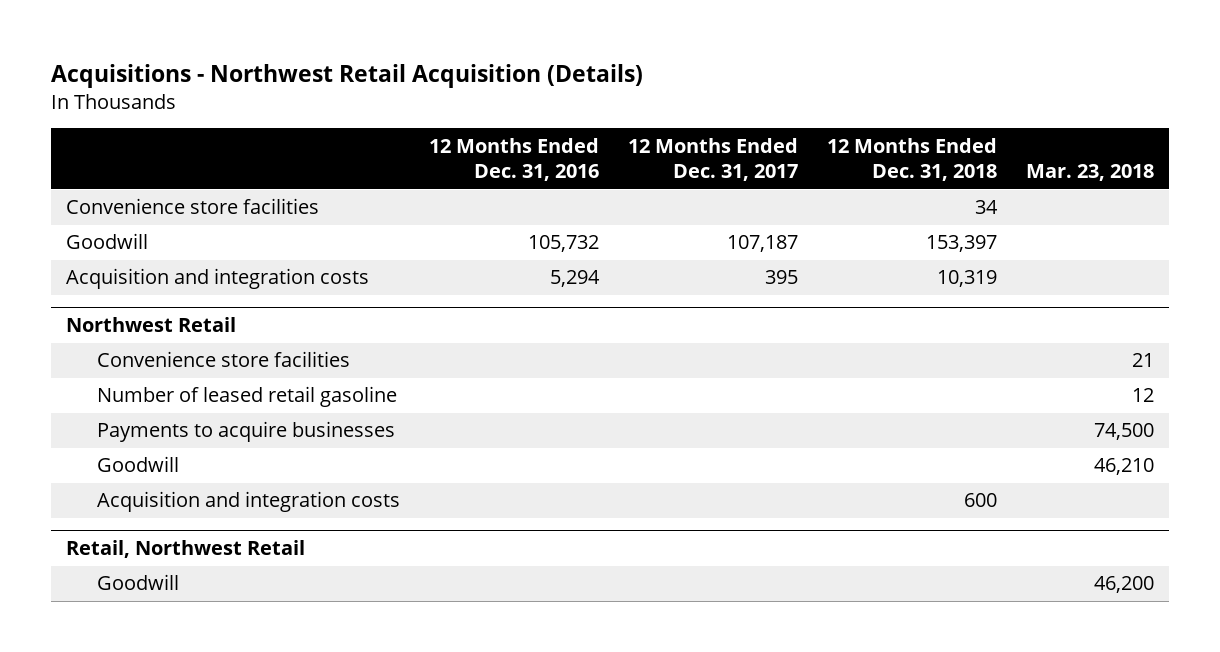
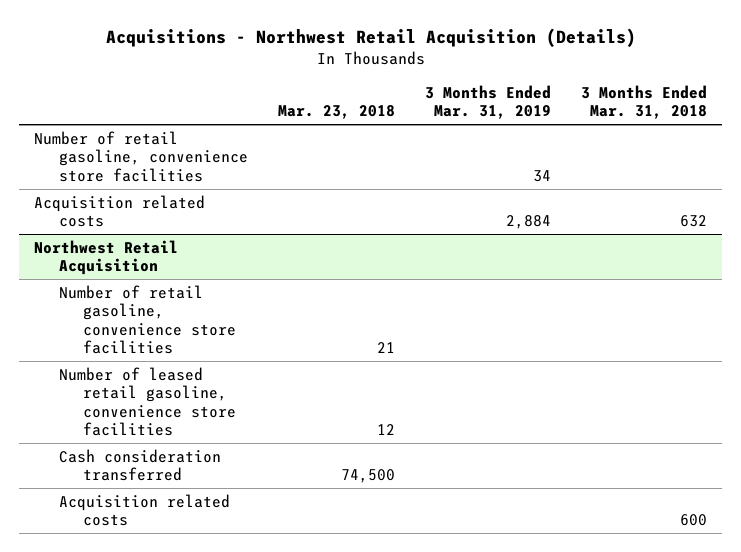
[428,137,599,182] 12 Months Ended Dec. 31, 2016 -> none
[627,137,798,182] 12 Months Ended Dec. 31, 2017 -> none
[826,137,997,182] 12 Months Ended Dec. 31, 2018 -> none
none -> [424,84,551,120] 3 Months Ended Mar. 31, 2019
none -> [581,84,708,120] 3 Months Ended Mar. 31, 2018
[66,233,149,250] Goodwill -> none
[96,456,179,473] Goodwill -> none
[66,540,306,559] Retail, Northwest Retail -> none
[96,574,179,591] Goodwill -> none
[66,198,320,215] Convenience store facilities -> [34,130,248,182] Number of retail gasoline, convenience store facilities
[66,268,370,290] Acquisition and integration costs -> [34,194,206,228] Acquisition related costs
[66,317,237,333] Northwest Retail -> [34,239,179,276] Northwest Retail Acquisition
[96,351,350,368] Convenience store facilities -> [58,284,236,355] Number of retail gasoline, convenience store facilities
[96,386,397,408] Number of leased retail gasoline -> [58,366,236,437] Number of leased retail gasoline, convenience store facilities
[96,421,395,443] Payments to acquire businesses -> [58,448,221,482] Cash consideration transferred
[96,491,400,513] Acquisition and integration costs -> [58,493,230,527] Acquisition related costs

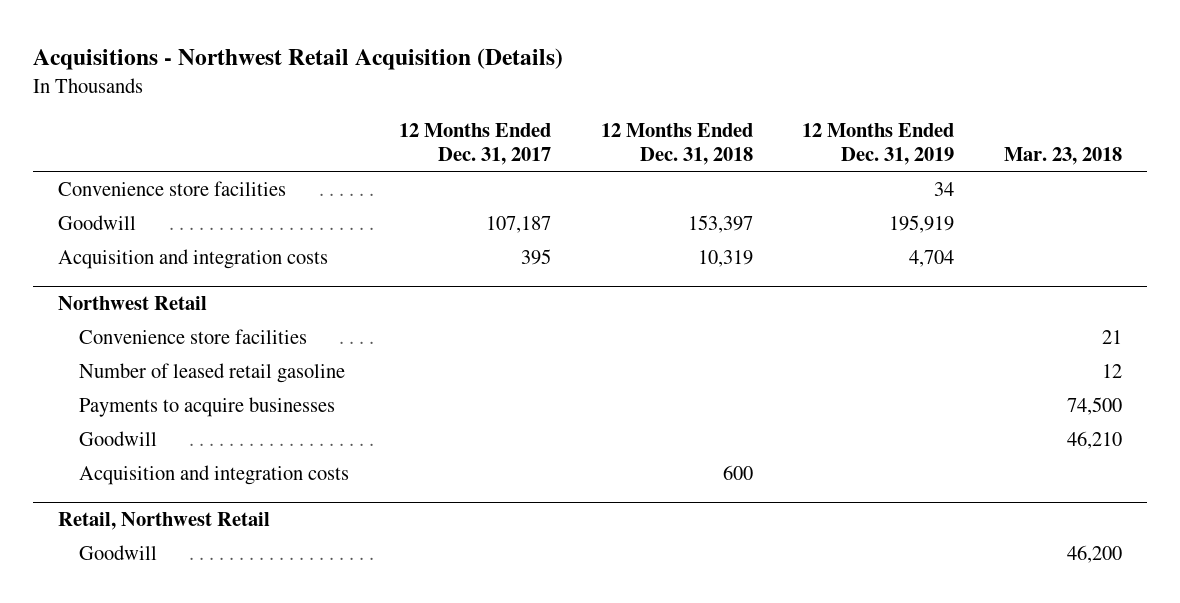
[424,84,551,120] 3 Months Ended Mar. 31, 2019 -> none
[581,84,708,120] 3 Months Ended Mar. 31, 2018 -> none
none -> [399,122,552,166] 12 Months Ended Dec. 31, 2017
none -> [600,122,753,166] 12 Months Ended Dec. 31, 2018
none -> [802,122,955,166] 12 Months Ended Dec. 31, 2019
[34,130,248,182] Number of retail gasoline, convenience store facilities -> [58,180,287,196] Convenience store facilities
none -> [58,214,137,230] Goodwill
[34,194,206,228] Acquisition related costs -> [58,248,329,269] Acquisition and integration costs
[34,239,179,276] Northwest Retail Acquisition -> [58,295,208,310] Northwest Retail
[58,284,236,355] Number of retail gasoline, convenience store facilities -> [79,328,308,344] Convenience store facilities
[58,366,236,437] Number of leased retail gasoline, convenience store facilities -> [79,362,346,383] Number of leased retail gasoline
[58,448,221,482] Cash consideration transferred -> [79,396,336,417] Payments to acquire businesses
none -> [79,430,158,446] Goodwill
[58,493,230,527] Acquisition related costs -> [79,464,350,485] Acquisition and integration costs
none -> [58,511,271,530] Retail, Northwest Retail
none -> [79,544,158,560] Goodwill

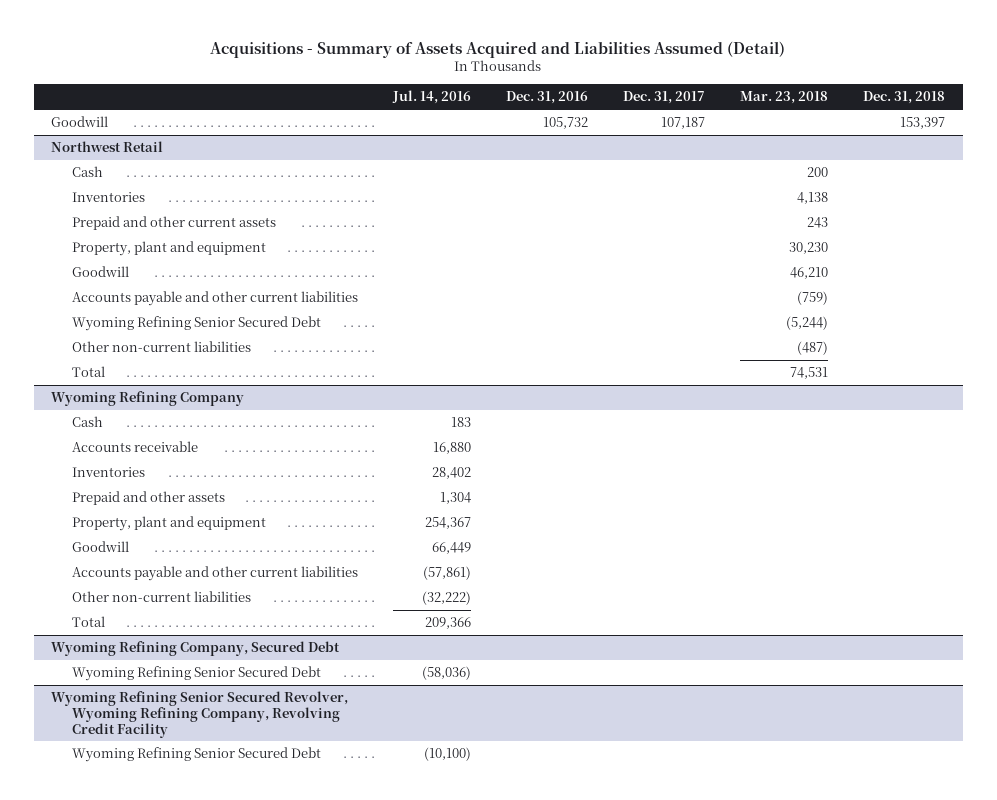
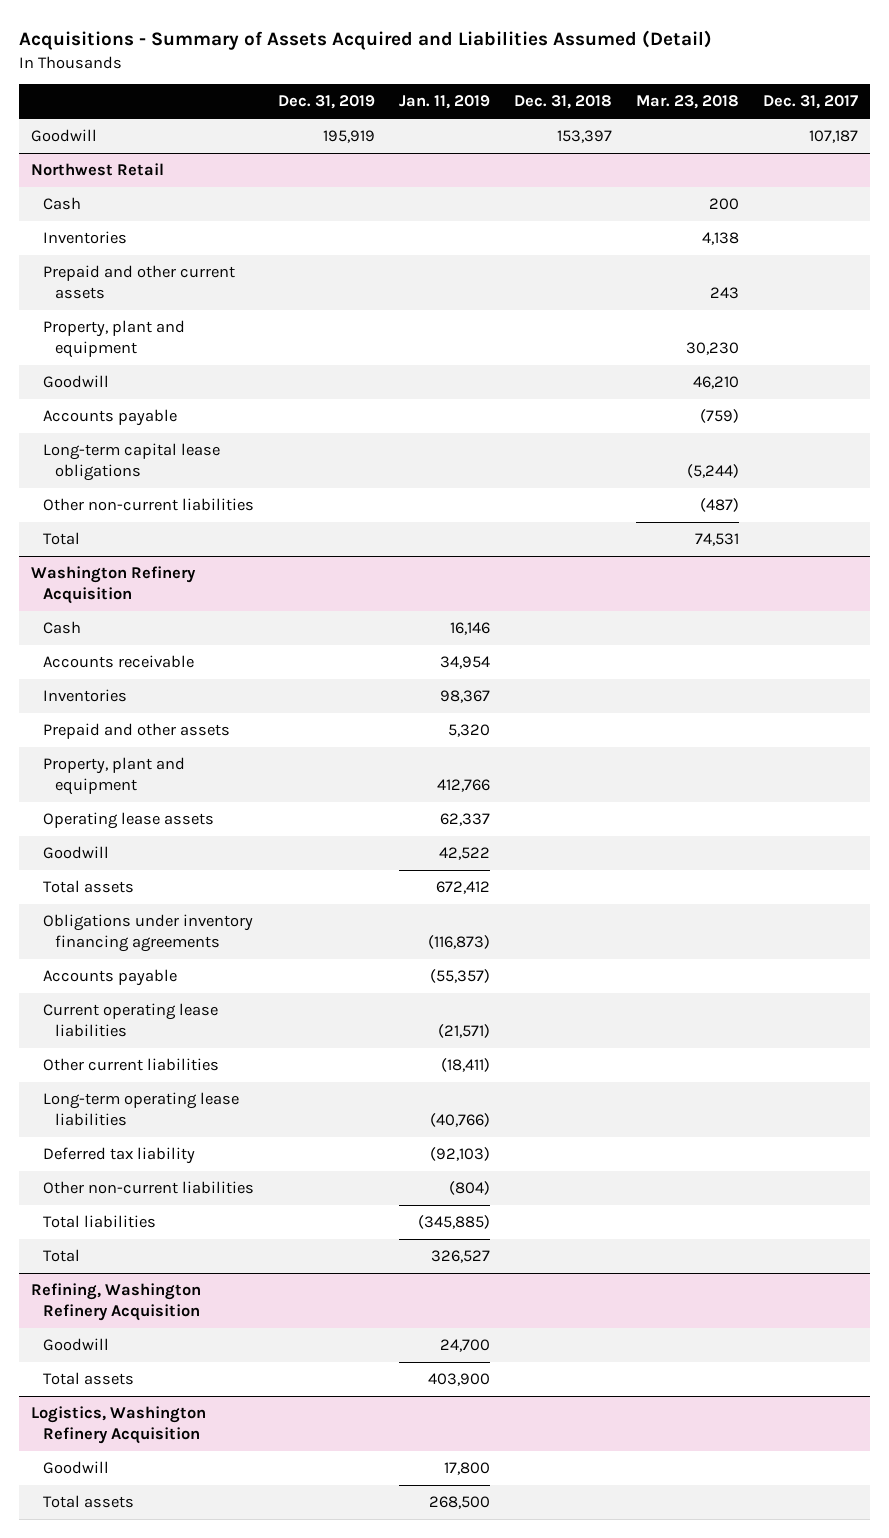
[391,90,471,105] Jul. 14, 2016 -> none
[506,91,589,105] Dec. 31, 2016 -> none
none -> [277,95,375,110] Dec. 31, 2019
none -> [398,95,490,110] Jan. 11, 2019
[71,291,358,307] Accounts payable and other current liabilities -> [42,409,177,427] Accounts payable
[71,316,321,332] Wyoming Refining Senior Secured Debt -> [42,443,220,482] Long-term capital lease obligations
[51,391,245,407] Wyoming Refining Company -> none
[71,416,103,428] Cash -> none
[71,441,198,453] Accounts receivable -> none
[71,467,145,478] Inventories -> none
[71,491,225,506] Prepaid and other assets -> none
[71,516,266,532] Property, plant and equipment -> none
[71,541,129,553] Goodwill -> none
[71,566,358,582] Accounts payable and other current liabilities -> none
[71,591,251,603] Other non-current liabilities -> none
[71,616,105,628] Total -> none
[51,641,341,657] Wyoming Refining Company, Secured Debt -> none
[71,666,321,682] Wyoming Refining Senior Secured Debt -> none
[51,691,349,738] Wyoming Refining Senior Secured Revolver, Wyoming Refining Company, Revolving Credit Facility -> none
[71,747,321,763] Wyoming Refining Senior Secured Debt -> none
none -> [31,566,197,605] Washington Refinery Acquisition
none -> [42,621,81,635] Cash
none -> [42,655,194,669] Accounts receivable
none -> [42,689,127,703] Inventories
none -> [42,723,230,740] Prepaid and other assets
none -> [42,757,185,796] Property, plant and equipment
none -> [42,812,214,830] Operating lease assets
none -> [42,846,109,860] Goodwill
none -> [42,880,134,894] Total assets
none -> [42,914,253,953] Obligations under inventory financing agreements
none -> [42,969,177,987] Accounts payable
none -> [42,1003,218,1038] Current operating lease liabilities
none -> [42,1058,219,1072] Other current liabilities
none -> [42,1092,239,1127] Long-term operating lease liabilities
none -> [42,1147,195,1165] Deferred tax liability
none -> [42,1181,254,1195] Other non-current liabilities
none -> [42,1215,156,1229] Total liabilities
none -> [42,1249,80,1263] Total
none -> [31,1283,202,1322] Refining, Washington Refinery Acquisition
none -> [42,1338,109,1352] Goodwill
none -> [42,1372,134,1386] Total assets
none -> [31,1406,207,1445] Logistics, Washington Refinery Acquisition
none -> [42,1461,109,1475] Goodwill
none -> [42,1495,134,1509] Total assets

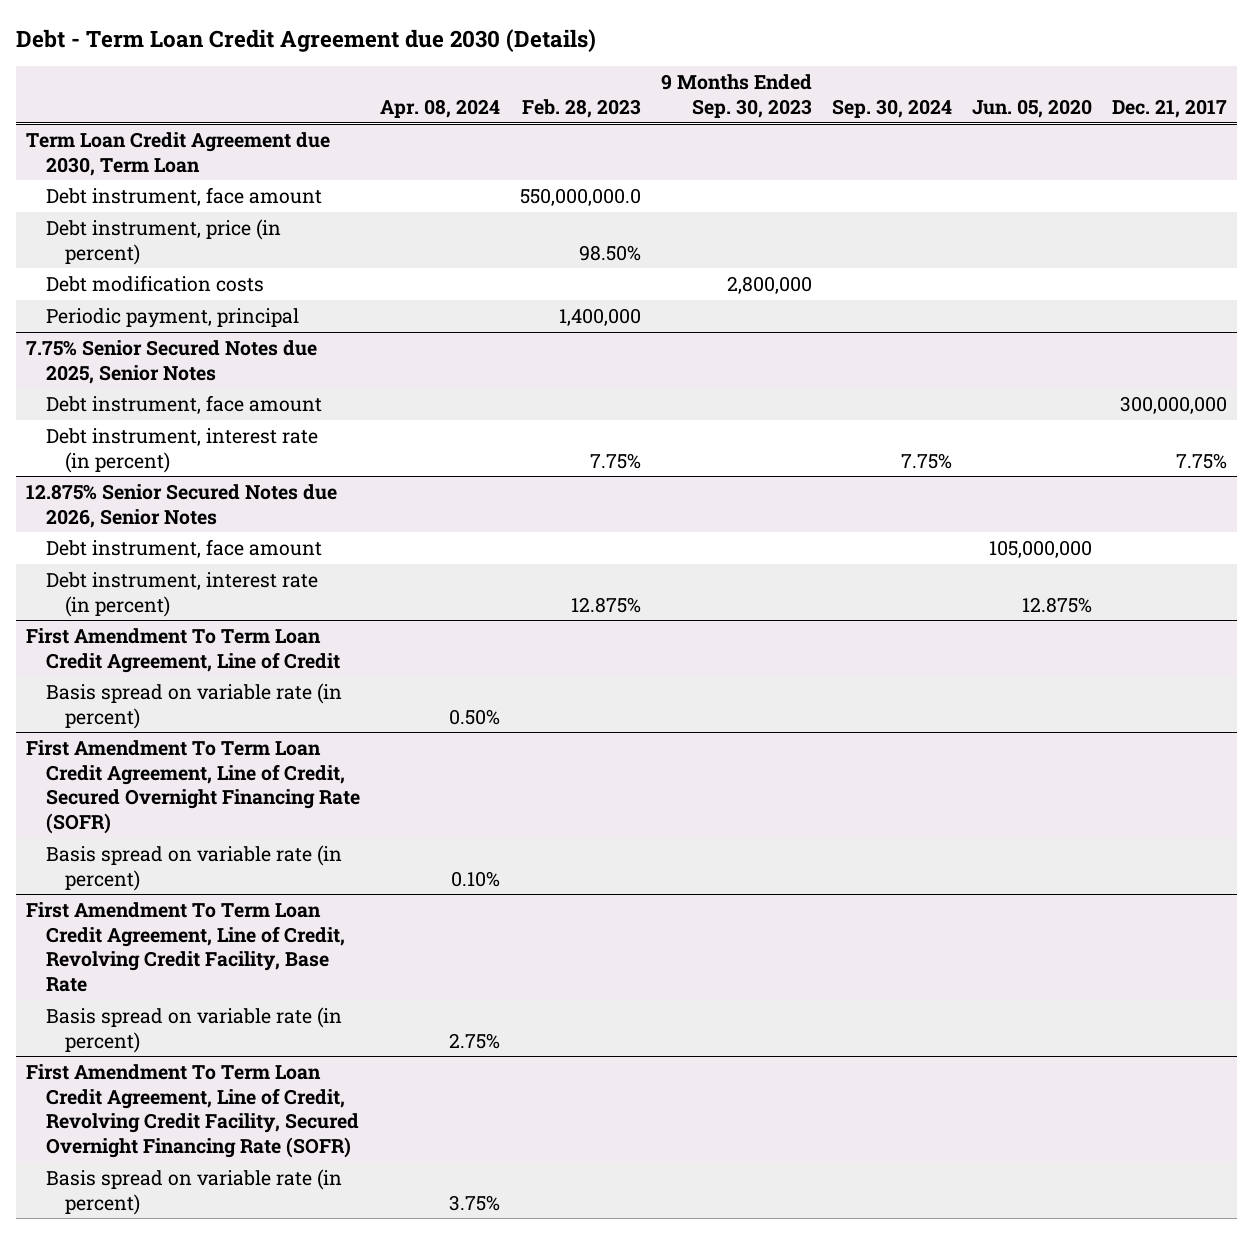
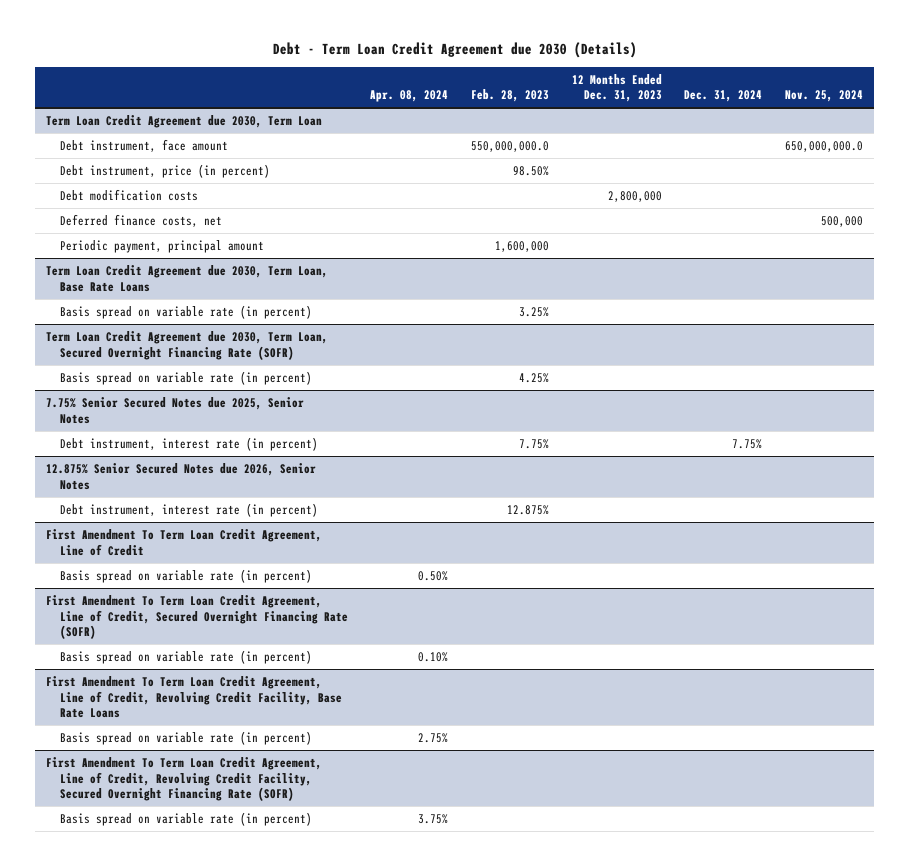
[661,74,813,119] 9 Months Ended Sep. 30, 2023 -> none
[832,99,953,119] Sep. 30, 2024 -> none
[972,99,1093,119] Jun. 05, 2020 -> none
[1112,99,1228,119] Dec. 21, 2017 -> none
none -> [571,73,662,103] 12 Months Ended Dec. 31, 2023
none -> [684,90,763,103] Dec. 31, 2024
none -> [784,90,863,103] Nov. 25, 2024
none -> [59,213,222,227] Deferred finance costs, net
[45,307,299,328] Periodic payment, principal -> [59,239,264,253] Periodic payment, principal amount
[558,307,641,326] 1,400,000 -> [494,240,549,252] 1,600,000
none -> [46,264,329,292] Term Loan Credit Agreement due 2030, Term Loan, Base Rate Loans
none -> [59,304,312,319] Basis spread on variable rate (in percent)
none -> [46,330,329,360] Term Loan Credit Agreement due 2030, Term Loan, Secured Overnight Financing Rate (SOFR)
none -> [59,370,312,385] Basis spread on variable rate (in percent)
[45,394,322,414] Debt instrument, face amount -> none
[45,538,322,558] Debt instrument, face amount -> none
[26,901,345,993] First Amendment To Term Loan Credit Agreement, Line of Credit, Revolving Credit Facility, Base Rate -> [46,675,342,719] First Amendment To Term Loan Credit Agreement, Line of Credit, Revolving Credit Facility, Base Rate Loans

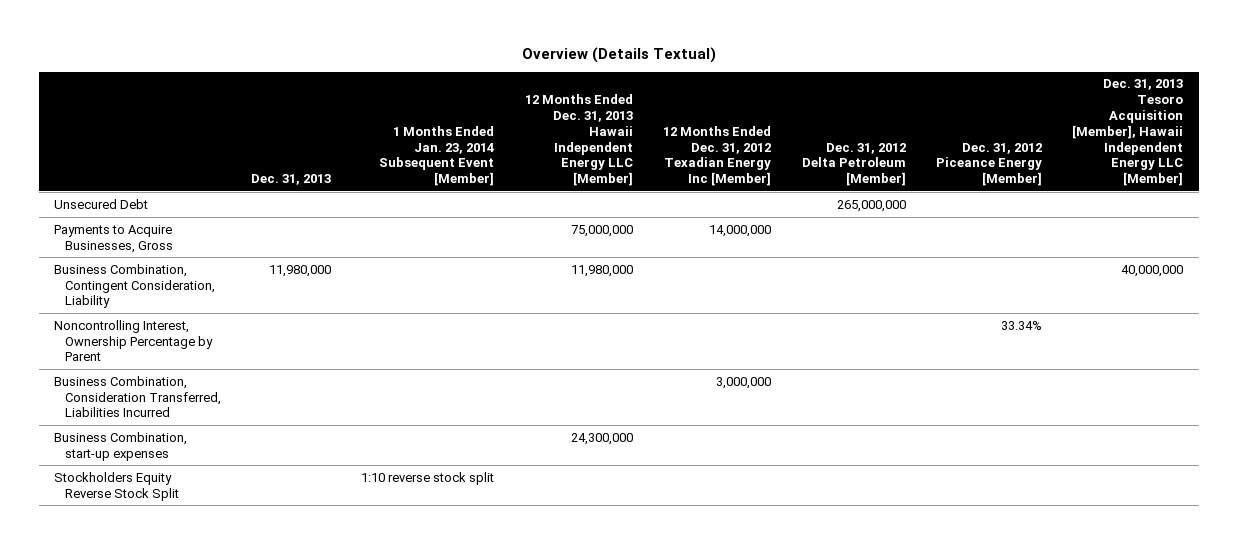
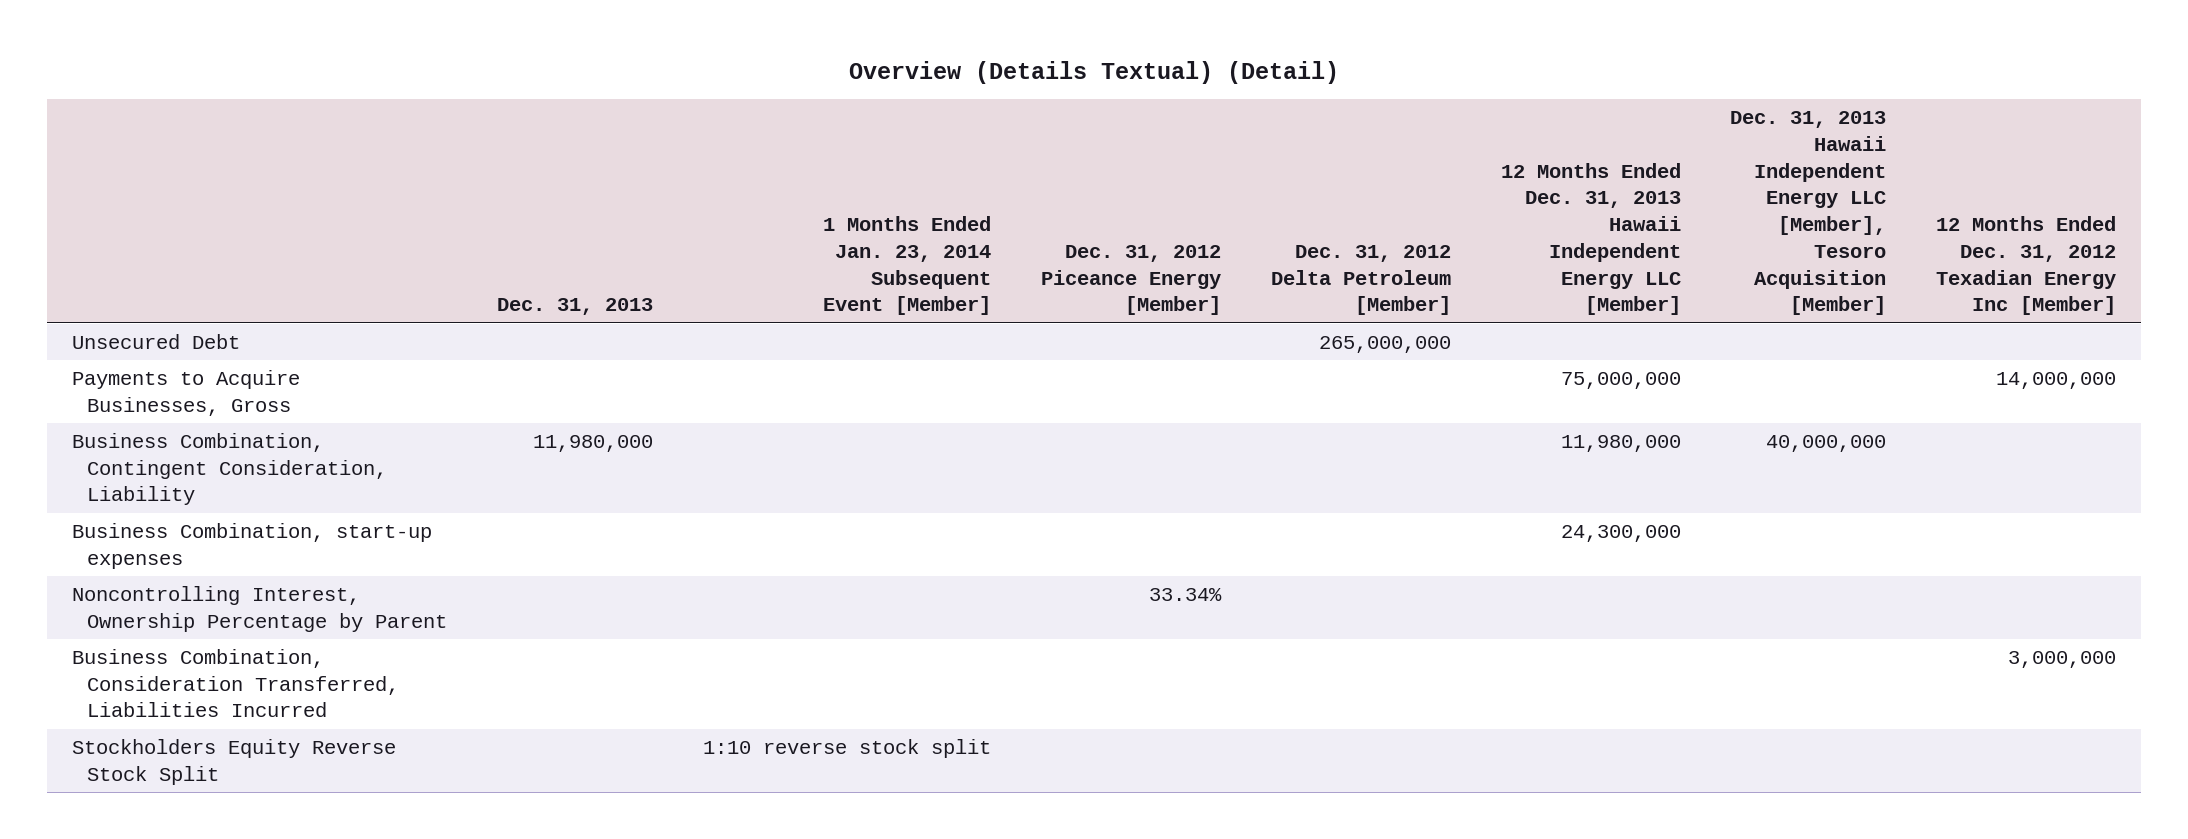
[521,46,716,63] Overview (Details Textual) -> [849,60,1340,84] Overview (Details Textual) (Detail)
[1072,79,1184,187] Dec. 31, 2013 Tesoro Acquisition [Member], Hawaii Independent Energy LLC [Member] -> none
none -> [1730,111,1887,316] Dec. 31, 2013 Hawaii Independent Energy LLC [Member], Tesoro Acquisition [Member]
[53,431,187,461] Business Combination, start-up expenses -> [71,522,432,569] Business Combination, start-up expenses

